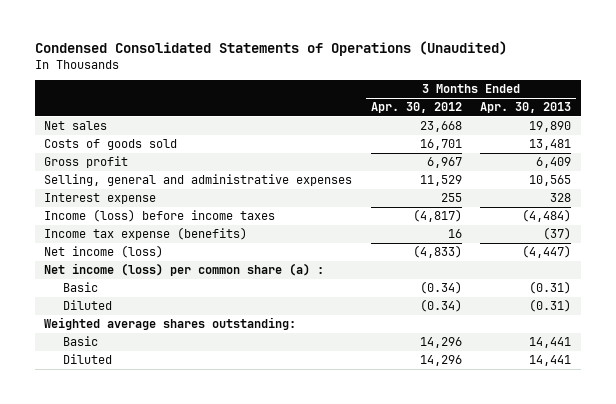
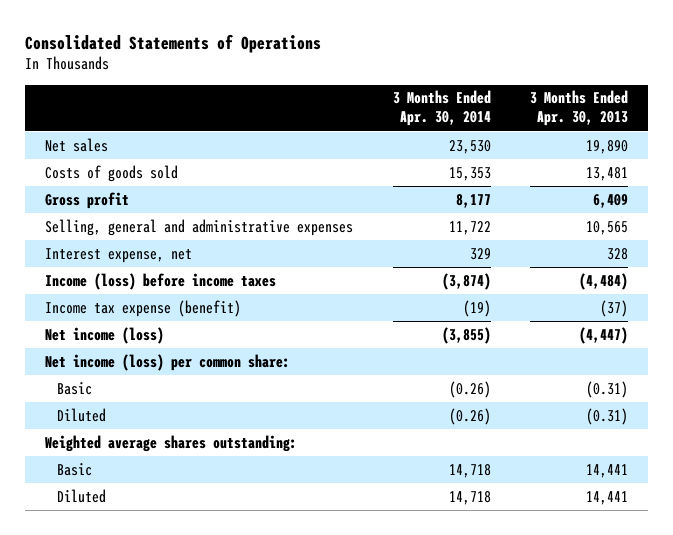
[35,41,508,57] Condensed Consolidated Statements of Operations (Unaudited) -> [24,33,321,53] Consolidated Statements of Operations
[370,102,462,114] Apr. 30, 2012 -> none
none -> [392,90,491,127] 3 Months Ended Apr. 30, 2014
[44,193,157,205] Interest expense -> [44,247,192,263] Interest expense, net
[44,227,248,241] Income tax expense (benefits) -> [44,299,241,317] Income tax expense (benefit)
[44,263,325,277] Net income (loss) per common share (a) : -> [44,353,290,371] Net income (loss) per common share:

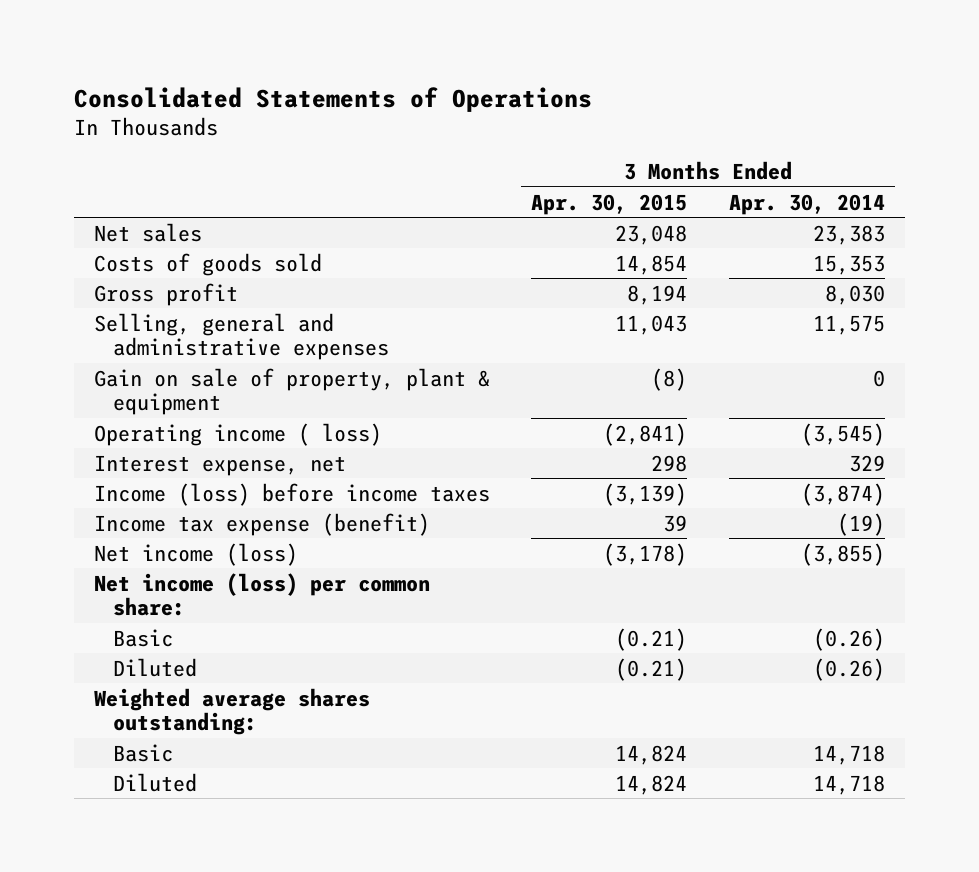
[530,90,629,127] 3 Months Ended Apr. 30, 2013 -> none
none -> [531,193,688,215] Apr. 30, 2015
[448,139,491,154] 23,530 -> [812,224,885,245] 23,383
[455,193,491,208] 8,177 -> [824,284,885,305] 8,030
[448,220,491,235] 11,722 -> [812,314,885,335] 11,575
none -> [94,367,491,416] Gain on sale of property, plant & equipment
none -> [94,422,383,446] Operating income ( loss)

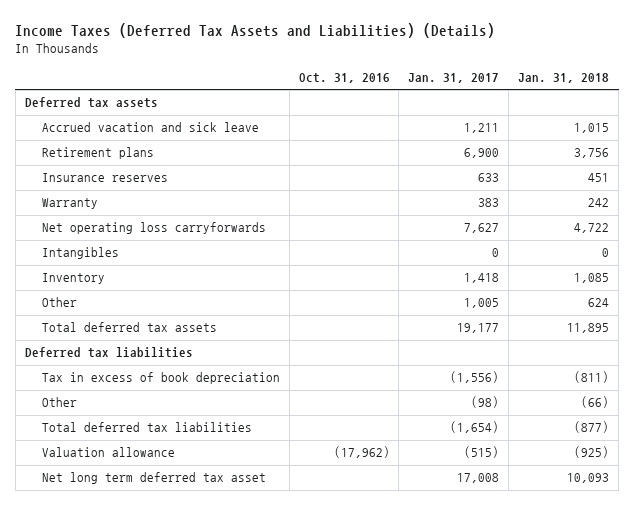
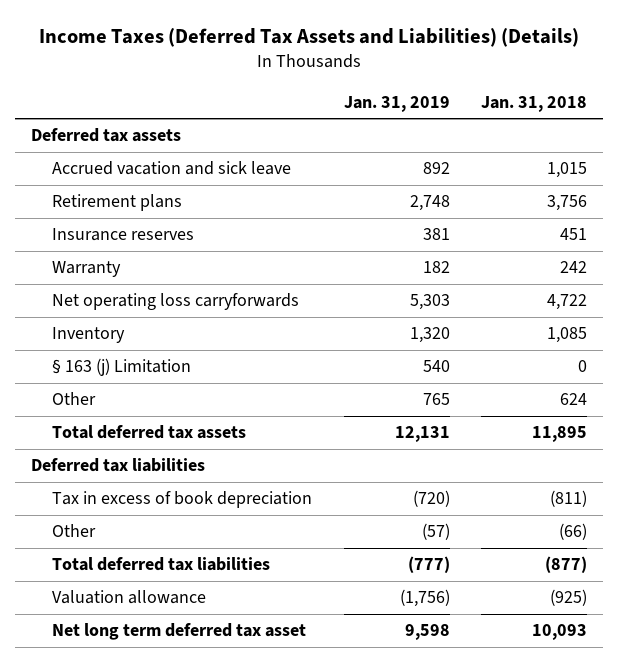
[298,73,390,84] Oct. 31, 2016 -> none
[408,73,500,84] Jan. 31, 2017 -> none
none -> [343,95,450,112] Jan. 31, 2019
[41,247,119,260] Intangibles -> none
none -> [52,358,192,377] § 163 (j) Limitation

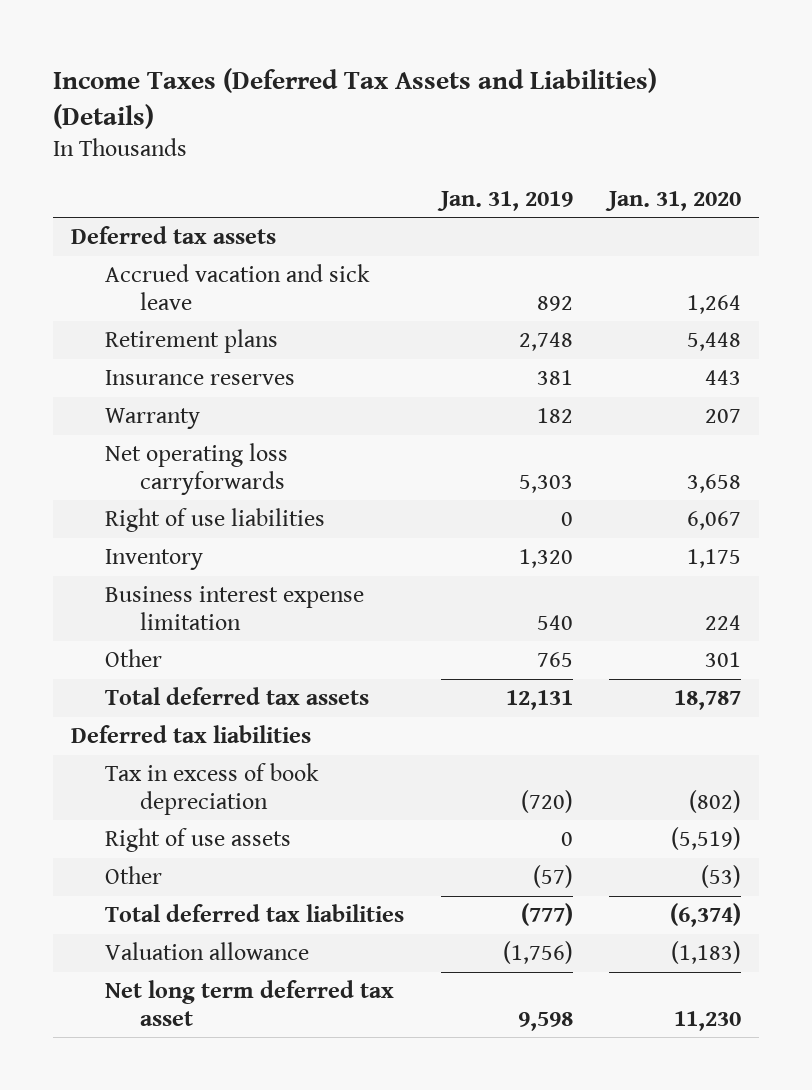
[481,95,588,112] Jan. 31, 2018 -> none
none -> [604,190,741,211] Jan. 31, 2020
none -> [105,508,326,533] Right of use liabilities
[52,358,192,377] § 163 (j) Limitation -> [105,586,365,630] Business interest expense limitation
none -> [105,828,292,853] Right of use assets

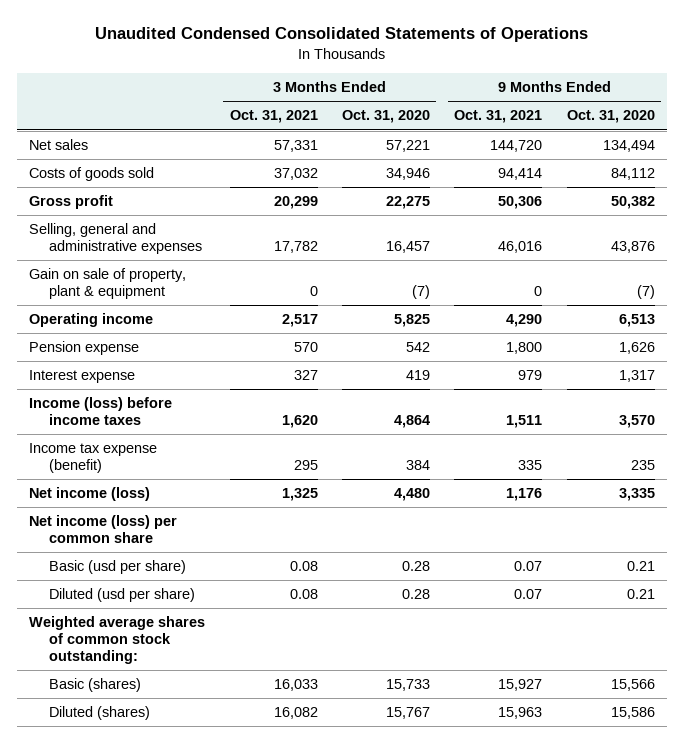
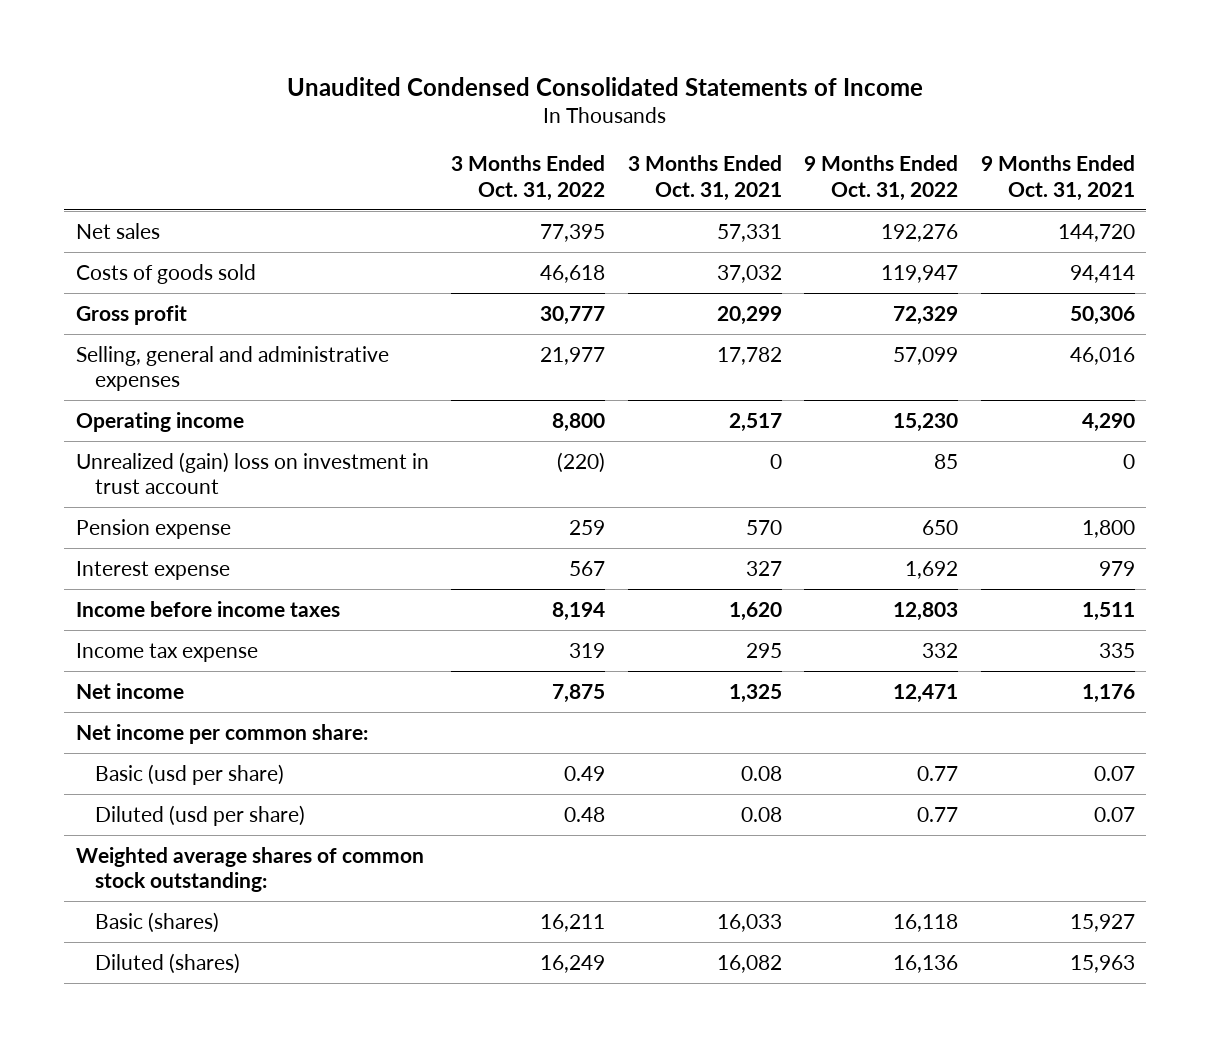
[95,27,589,43] Unaudited Condensed Consolidated Statements of Operations -> [287,76,924,96] Unaudited Condensed Consolidated Statements of Income
[342,110,431,124] Oct. 31, 2020 -> none
[566,110,655,124] Oct. 31, 2020 -> none
none -> [451,155,606,201] 3 Months Ended Oct. 31, 2022
none -> [804,155,959,201] 9 Months Ended Oct. 31, 2022
[29,268,187,300] Gain on sale of property, plant & equipment -> none
none -> [75,451,429,495] Unrealized (gain) loss on investment in trust account
[29,397,173,426] Income (loss) before income taxes -> [75,600,340,617] Income before income taxes
[29,443,158,474] Income tax expense (benefit) -> [75,642,258,662] Income tax expense
[29,487,151,502] Net income (loss) -> [75,682,184,699] Net income
[29,515,178,544] Net income (loss) per common share -> [75,723,368,744] Net income per common share:

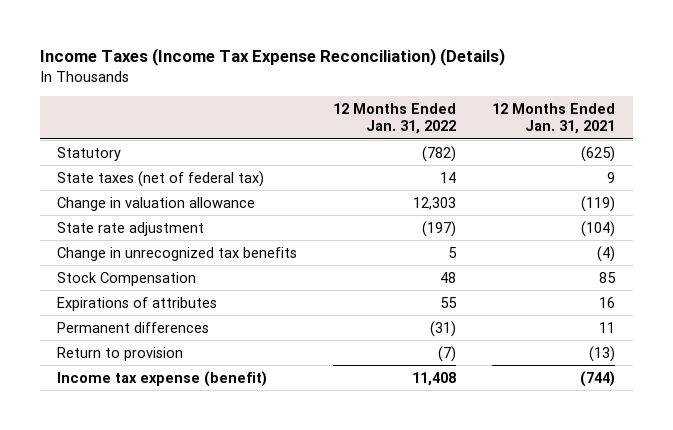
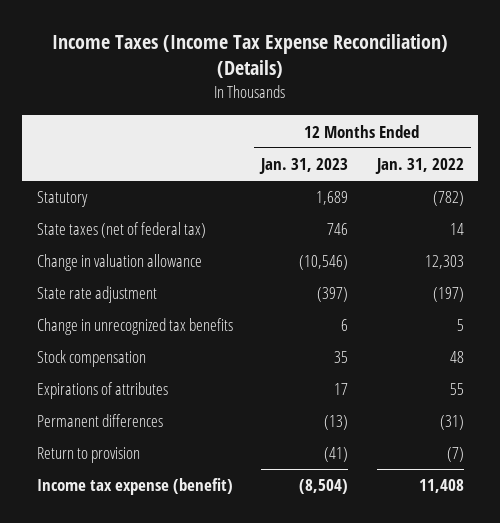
[492,102,616,135] 12 Months Ended Jan. 31, 2021 -> none
none -> [259,158,349,175] Jan. 31, 2023
[57,271,197,286] Stock Compensation -> [36,350,146,368] Stock compensation

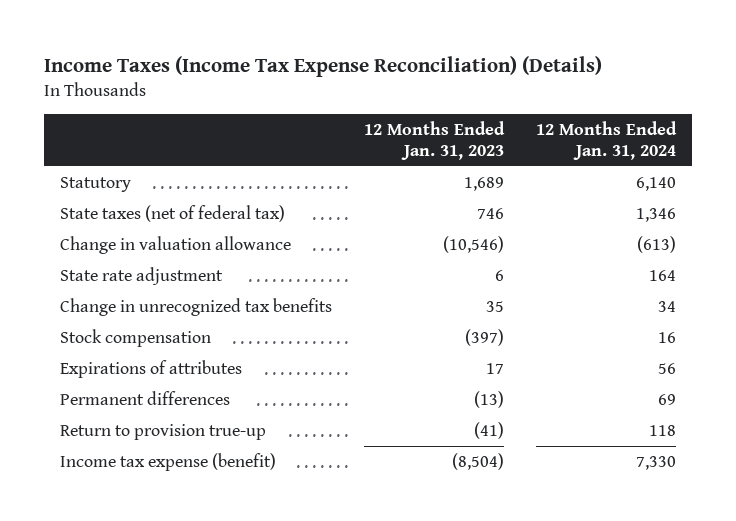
[374,158,464,175] Jan. 31, 2022 -> none
none -> [536,120,678,161] 12 Months Ended Jan. 31, 2024
[317,287,349,303] (397) -> [495,269,505,281] 6
[341,319,349,332] 6 -> [486,300,505,312] 35
[334,351,349,364] 35 -> [465,328,505,346] (397)
[36,447,140,464] Return to provision -> [60,423,267,440] Return to provision true-up

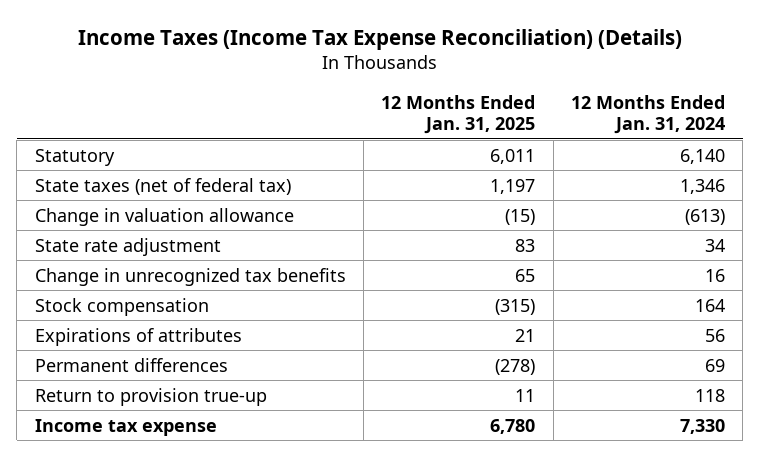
[364,120,506,161] 12 Months Ended Jan. 31, 2023 -> none
none -> [381,94,536,134] 12 Months Ended Jan. 31, 2025
[649,269,677,281] 164 -> [704,238,725,252] 34
[658,300,677,312] 34 -> [704,268,725,282] 16
[658,331,677,343] 16 -> [694,298,725,312] 164
[60,452,277,471] Income tax expense (benefit) -> [34,418,217,436] Income tax expense

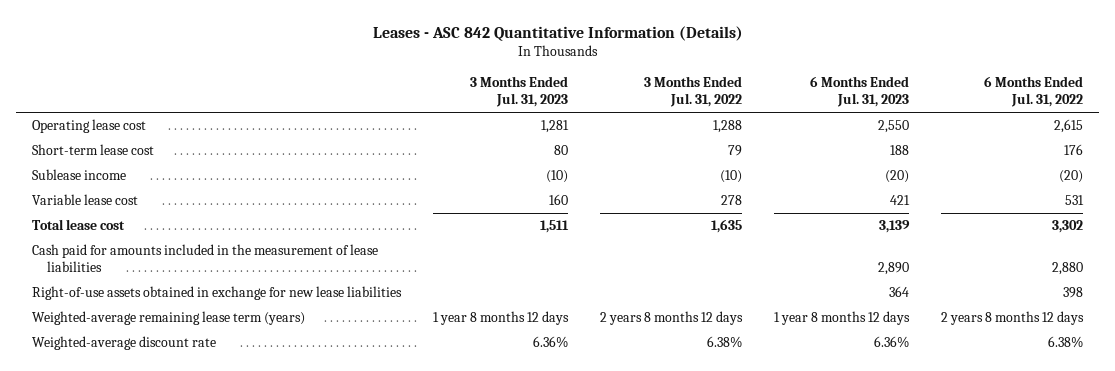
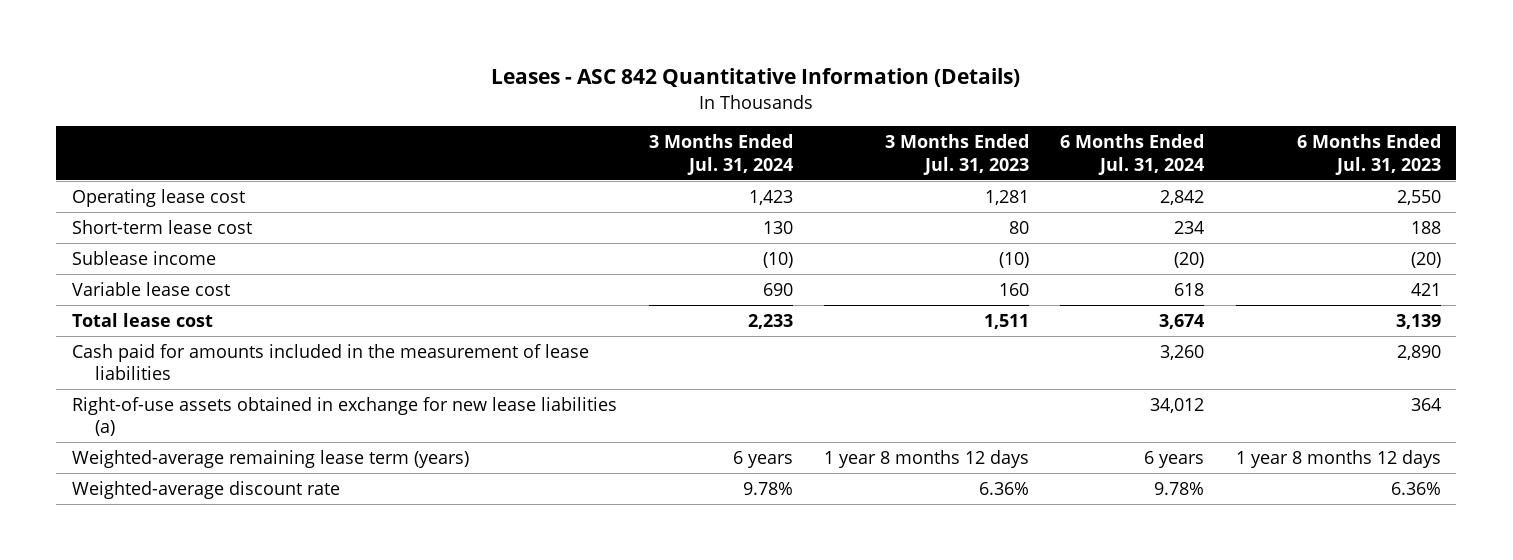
[644,76,743,107] 3 Months Ended Jul. 31, 2022 -> none
[983,76,1083,107] 6 Months Ended Jul. 31, 2022 -> none
none -> [648,134,793,175] 3 Months Ended Jul. 31, 2024
none -> [1060,134,1205,175] 6 Months Ended Jul. 31, 2024
[32,286,403,301] Right-of-use assets obtained in exchange for new lease liabilities -> [72,396,618,437] Right-of-use assets obtained in exchange for new lease liabilities (a)

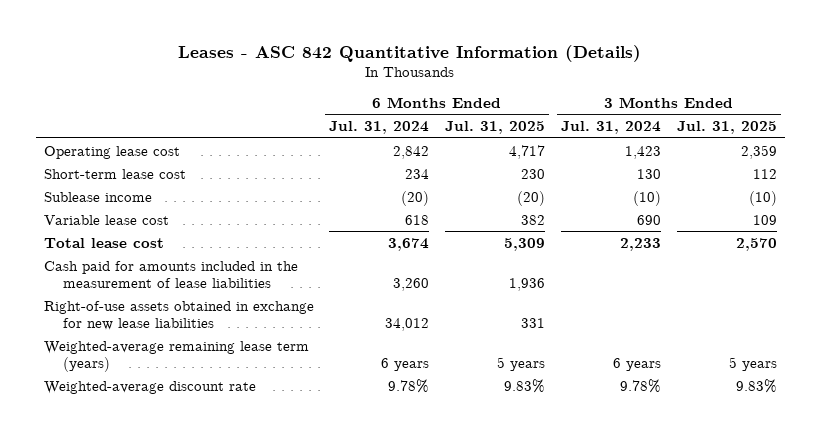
[884,134,1029,175] 3 Months Ended Jul. 31, 2023 -> none
[1296,134,1441,175] 6 Months Ended Jul. 31, 2023 -> none
none -> [445,121,546,135] Jul. 31, 2025
none -> [676,121,777,135] Jul. 31, 2025
[72,396,618,437] Right-of-use assets obtained in exchange for new lease liabilities (a) -> [43,300,314,330] Right-of-use assets obtained in exchange for new lease liabilities

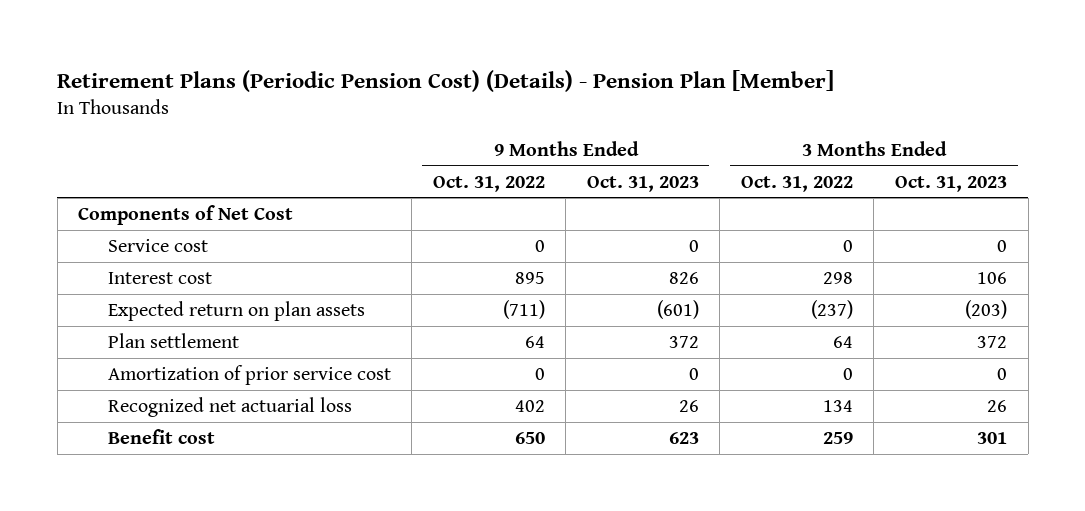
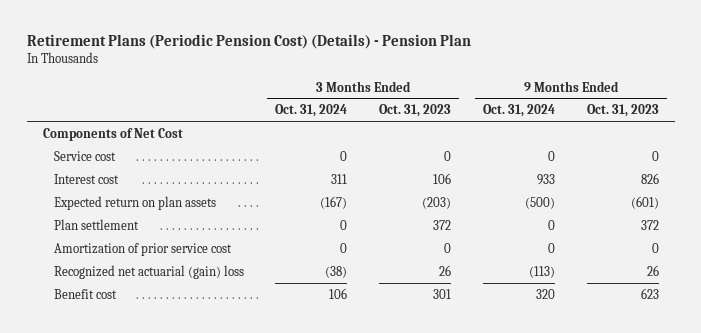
[57,69,835,92] Retirement Plans (Periodic Pension Cost) (Details) - Pension Plan [Member] -> [26,34,471,50] Retirement Plans (Periodic Pension Cost) (Details) - Pension Plan
[432,175,545,192] Oct. 31, 2022 -> none
[740,175,853,192] Oct. 31, 2022 -> none
none -> [275,104,348,118] Oct. 31, 2024
none -> [482,104,555,118] Oct. 31, 2024
[107,396,352,417] Recognized net actuarial loss -> [53,264,244,279] Recognized net actuarial (gain) loss

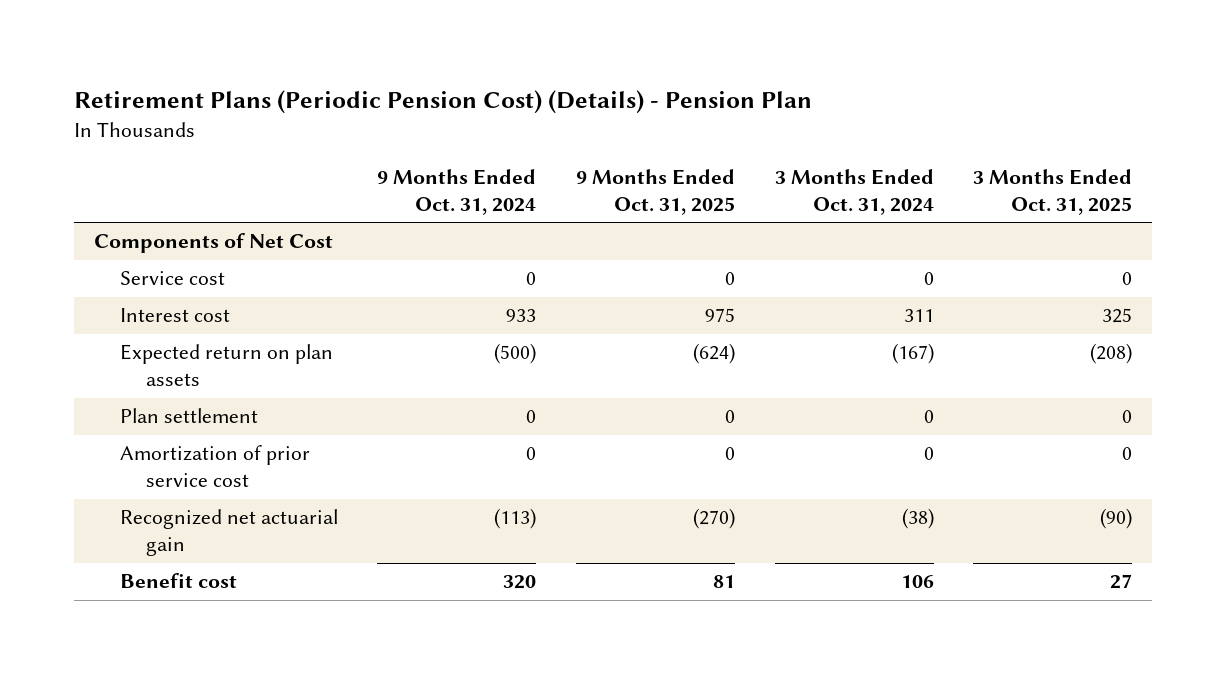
[379,104,452,118] Oct. 31, 2023 -> none
[586,104,659,118] Oct. 31, 2023 -> none
none -> [576,169,736,216] 9 Months Ended Oct. 31, 2025
none -> [973,169,1133,216] 3 Months Ended Oct. 31, 2025
[53,264,244,279] Recognized net actuarial (gain) loss -> [119,509,338,557] Recognized net actuarial gain

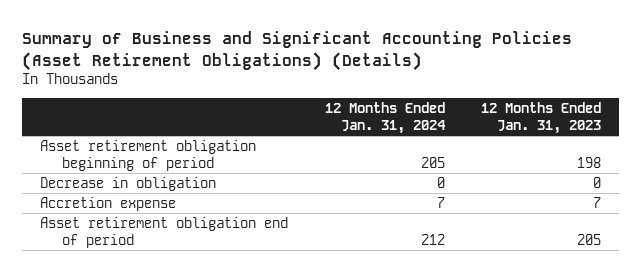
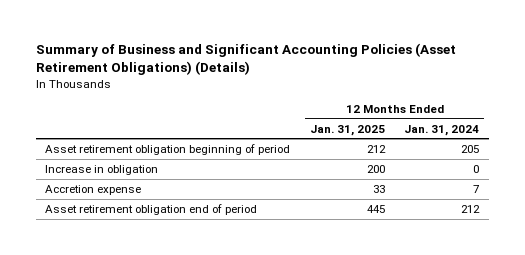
[480,102,601,134] 12 Months Ended Jan. 31, 2023 -> none
none -> [309,124,385,136] Jan. 31, 2025
[40,176,217,191] Decrease in obligation -> [45,164,159,175] Increase in obligation

